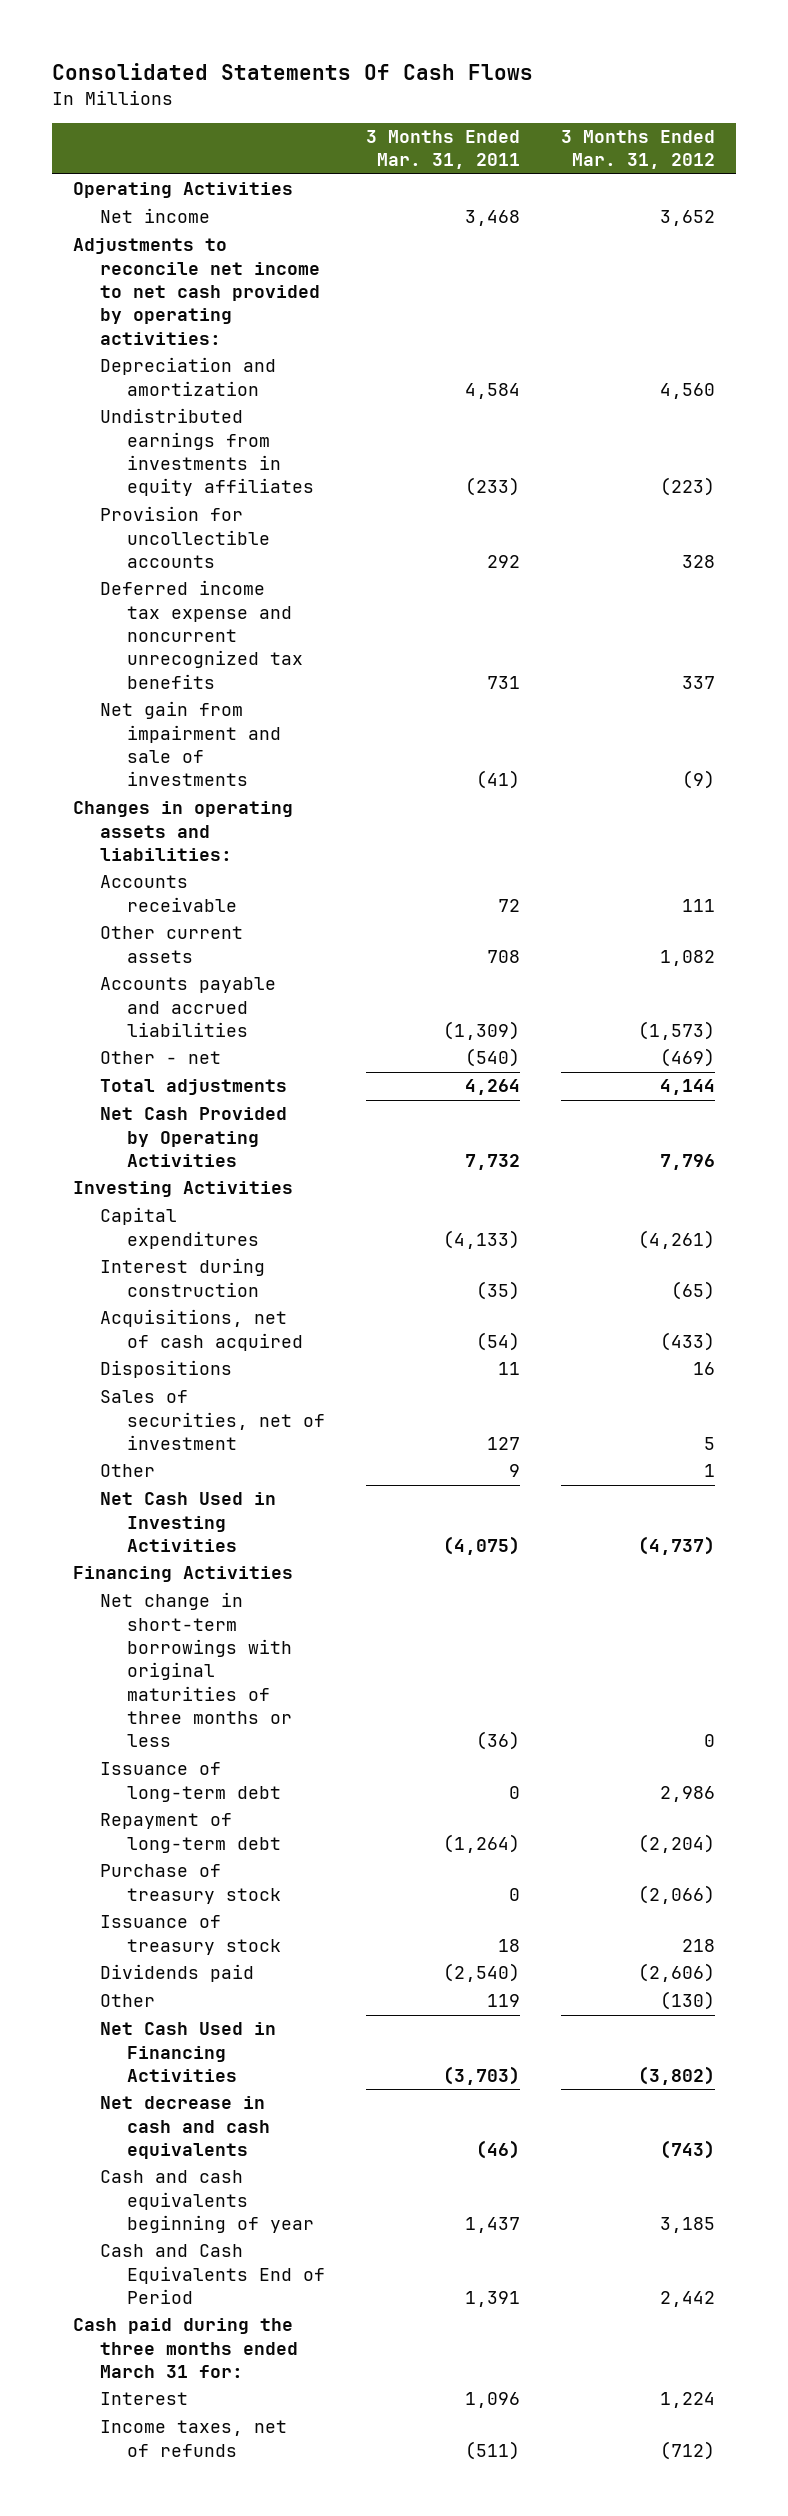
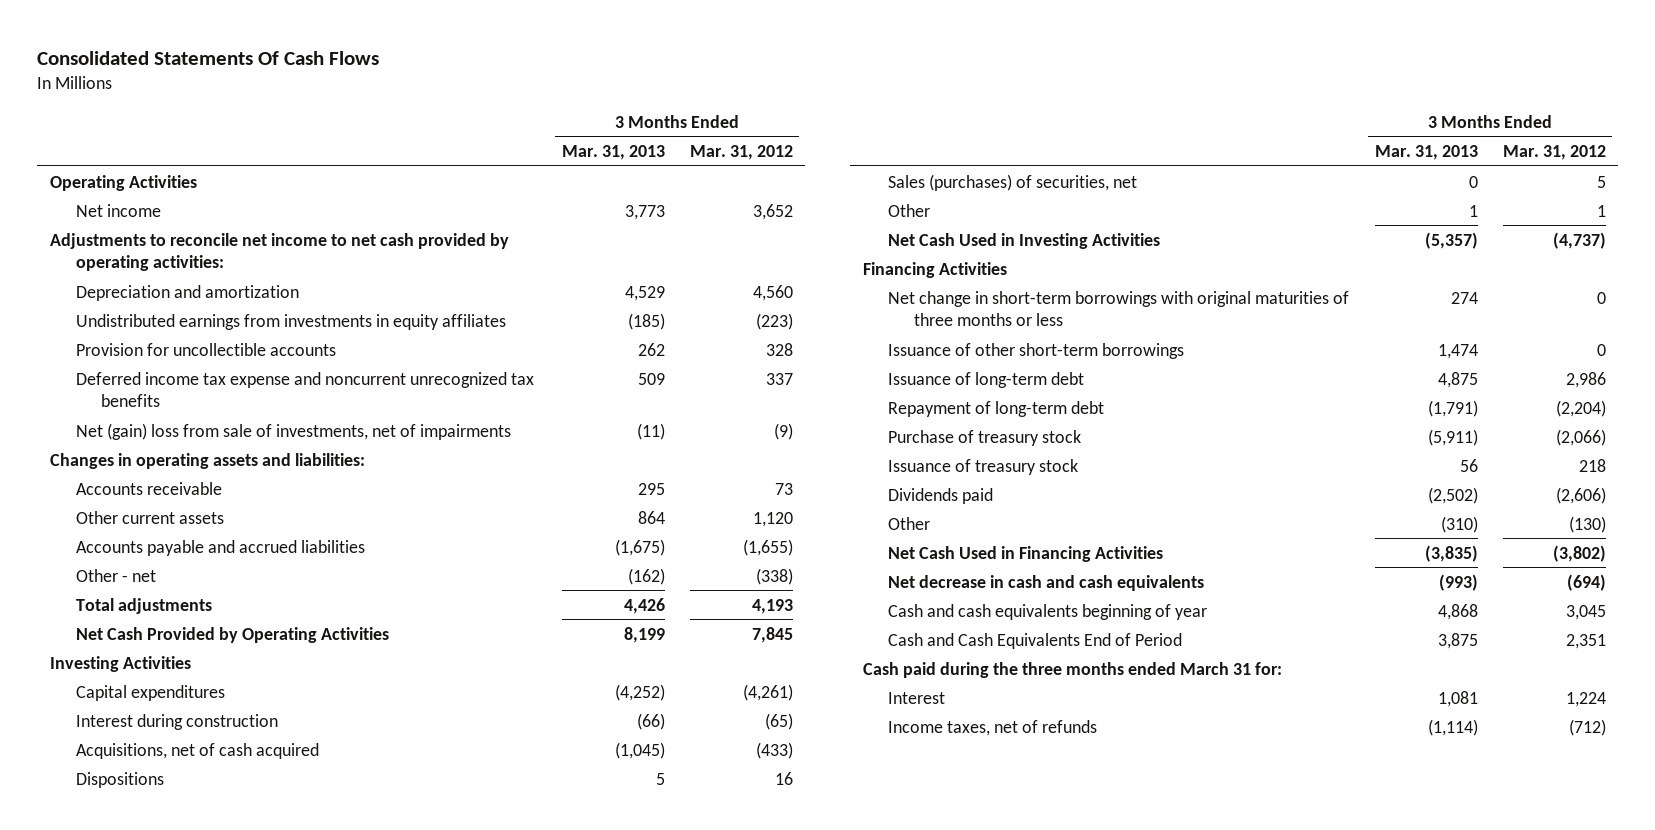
[366,130,521,170] 3 Months Ended Mar. 31, 2011 -> none
none -> [561,145,665,161] Mar. 31, 2013
[99,701,282,787] Net gain from impairment and sale of investments -> [75,422,511,440] Net (gain) loss from sale of investments, net of impairments
[682,898,716,912] 111 -> [774,482,793,495] 73
[660,949,716,966] 1,082 -> [752,511,793,527] 1,120
[638,1021,716,1041] (1,573) -> [742,538,793,556] (1,655)
[660,1048,716,1068] (469) -> [755,567,793,585] (338)
[660,1079,716,1096] 4,144 -> [751,598,793,614] 4,193
[660,1154,716,1171] 7,796 -> [751,626,793,643] 7,845
[99,1390,326,1451] Sales of securities, net of investment -> [888,173,1138,191] Sales (purchases) of securities, net
none -> [888,342,1185,359] Issuance of other short-term borrowings
[660,2140,716,2160] (743) -> [1566,573,1606,591] (694)
[660,2217,716,2234] 3,185 -> [1565,604,1606,620] 3,045
[660,2291,716,2308] 2,442 -> [1565,633,1606,649] 2,351

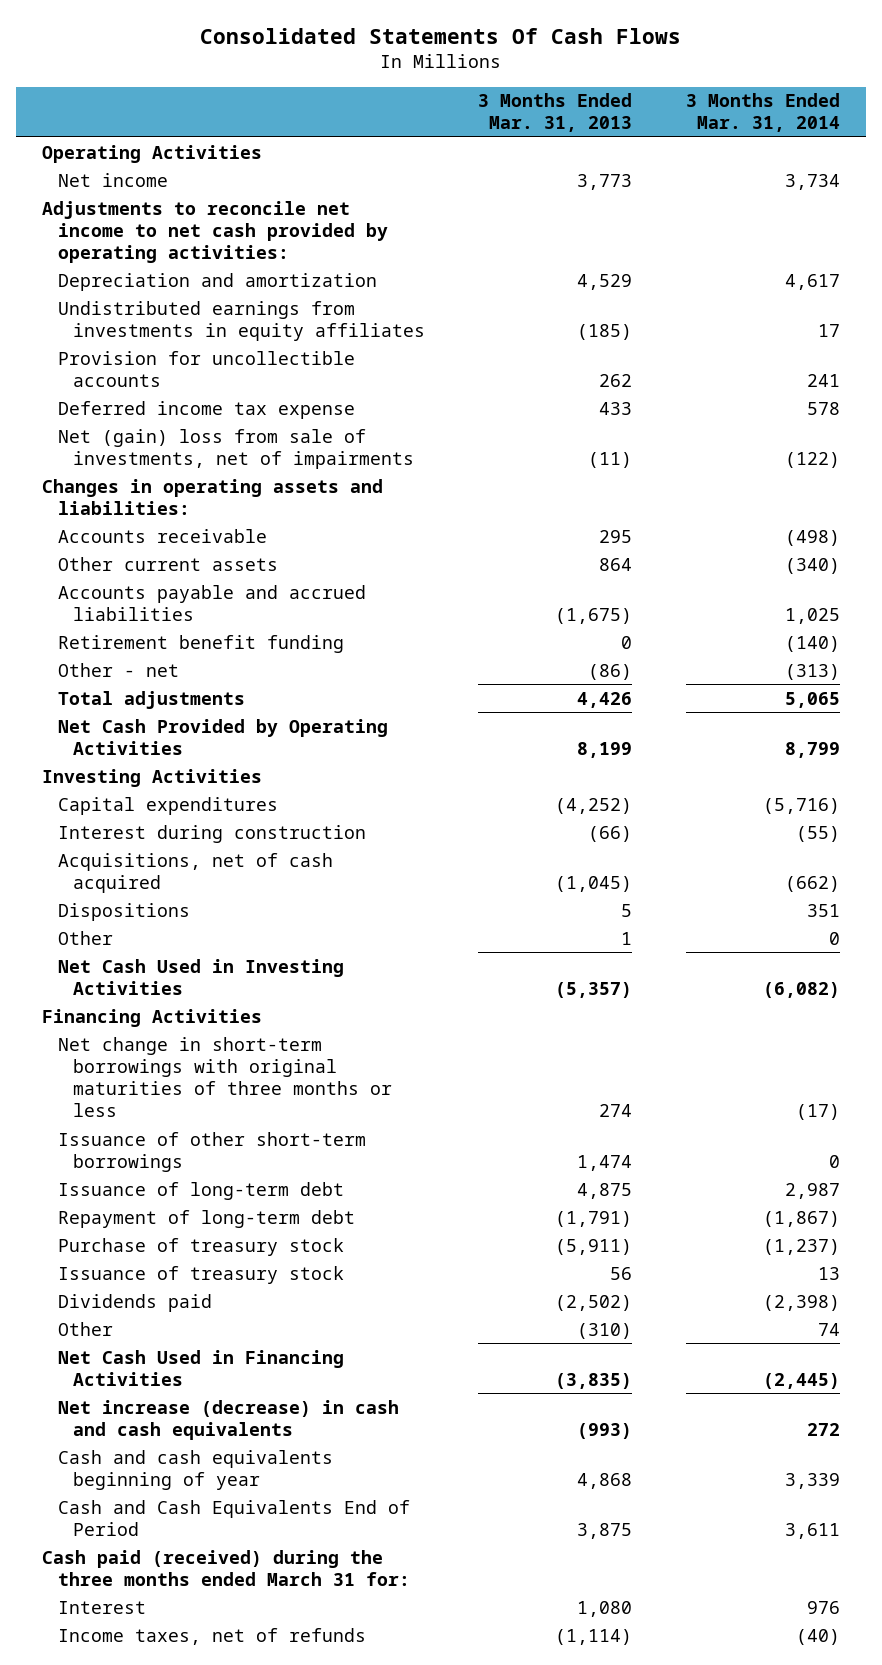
[689,145,793,161] Mar. 31, 2012 -> none
none -> [685,93,840,133] 3 Months Ended Mar. 31, 2014
[75,371,534,408] Deferred income tax expense and noncurrent unrecognized tax benefits -> [57,400,355,419] Deferred income tax expense
[637,372,665,385] 509 -> [599,401,633,415] 433
none -> [57,634,344,653] Retirement benefit funding
[627,567,665,585] (162) -> [588,663,633,680] (86)
[888,173,1138,191] Sales (purchases) of securities, net -> none
[888,574,1205,591] Net decrease in cash and cash equivalents -> [57,1399,399,1440] Net increase (decrease) in cash and cash equivalents
[862,661,1282,678] Cash paid during the three months ended March 31 for: -> [42,1549,410,1586] Cash paid (received) during the three months ended March 31 for:
[1437,690,1478,707] 1,081 -> [577,1600,633,1617] 1,080

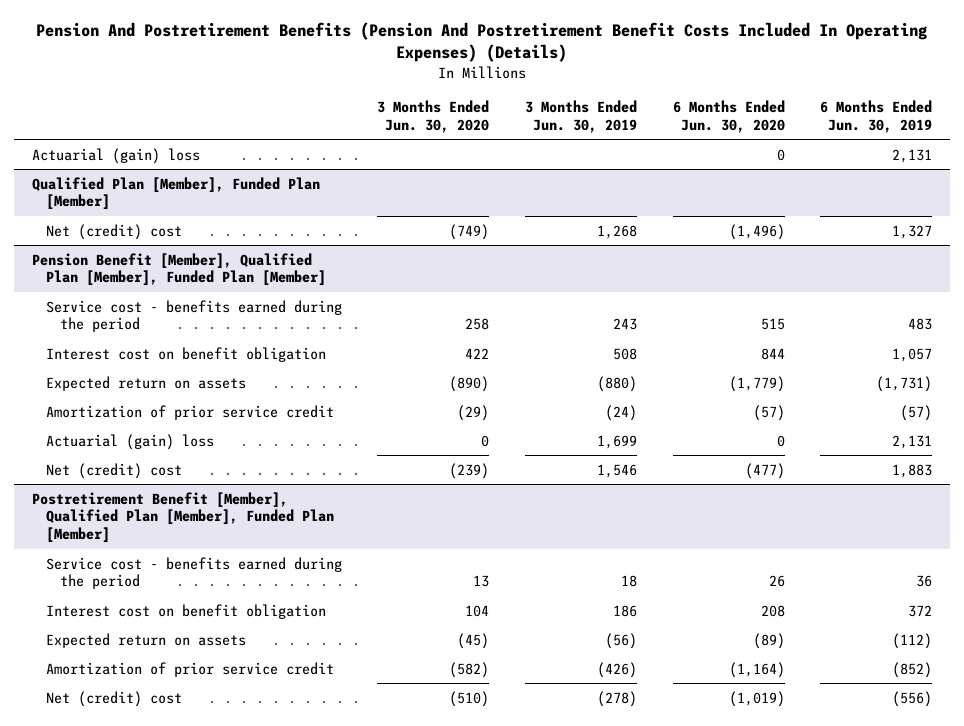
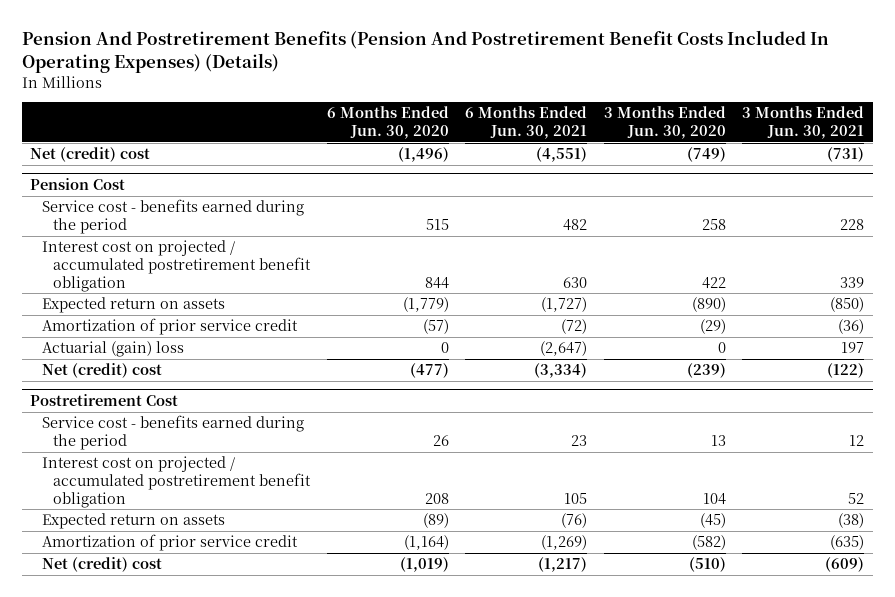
[524,99,637,133] 3 Months Ended Jun. 30, 2019 -> none
[820,99,933,133] 6 Months Ended Jun. 30, 2019 -> none
none -> [465,106,588,140] 6 Months Ended Jun. 30, 2021
none -> [742,106,865,140] 3 Months Ended Jun. 30, 2021
[31,147,200,164] Actuarial (gain) loss -> none
[31,176,320,211] Qualified Plan [Member], Funded Plan [Member] -> none
[31,252,326,287] Pension Benefit [Member], Qualified Plan [Member], Funded Plan [Member] -> none
none -> [30,178,126,191] Pension Cost
[45,346,326,362] Interest cost on benefit obligation -> [41,240,311,292] Interest cost on projected / accumulated postretirement benefit obligation
[31,491,334,544] Postretirement Benefit [Member], Qualified Plan [Member], Funded Plan [Member] -> none
none -> [30,394,179,407] Postretirement Cost
[45,603,326,619] Interest cost on benefit obligation -> [41,456,311,508] Interest cost on projected / accumulated postretirement benefit obligation

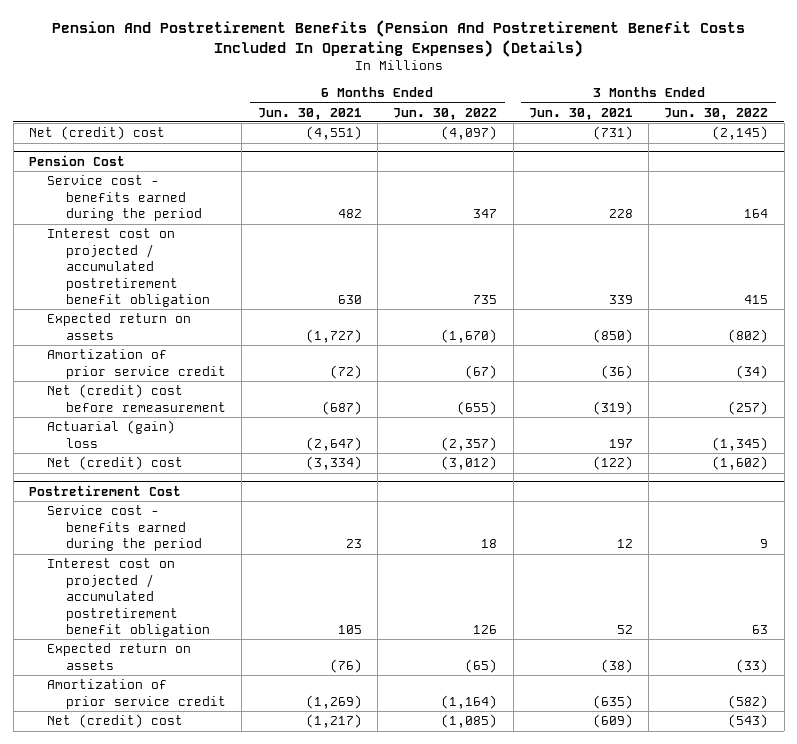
[326,106,449,140] 6 Months Ended Jun. 30, 2020 -> none
[603,106,726,140] 3 Months Ended Jun. 30, 2020 -> none
none -> [393,107,498,120] Jun. 30, 2022
none -> [664,107,769,120] Jun. 30, 2022
none -> [47,384,227,412] Net (credit) cost before remeasurement

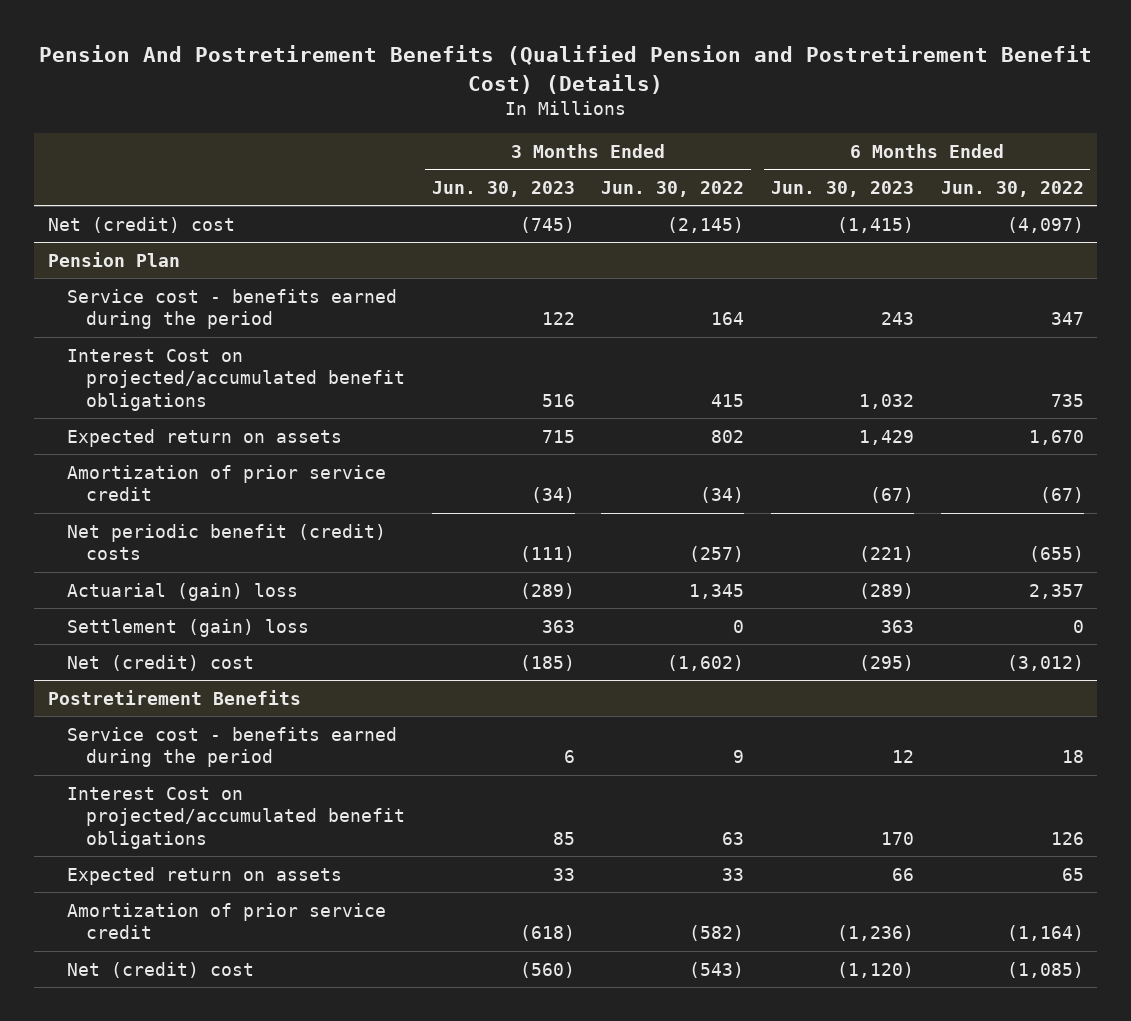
[51,19,745,57] Pension And Postretirement Benefits (Pension And Postretirement Benefit Costs Included In Operating Expenses) (Details) -> [38,45,1092,94] Pension And Postretirement Benefits (Qualified Pension and Postretirement Benefit Cost) (Details)
[257,107,362,120] Jun. 30, 2021 -> none
[528,107,633,120] Jun. 30, 2021 -> none
none -> [431,180,575,197] Jun. 30, 2023
none -> [770,180,914,197] Jun. 30, 2023
[28,154,125,166] Pension Cost -> [47,251,180,267] Pension Plan
[47,228,211,307] Interest cost on projected / accumulated postretirement benefit obligation -> [66,348,406,411] Interest Cost on projected/accumulated benefit obligations
[441,328,498,343] (1,670) -> [1028,429,1084,445] 1,670
[728,328,769,343] (802) -> [711,429,745,443] 802
[47,384,227,412] Net (credit) cost before remeasurement -> [66,523,386,561] Net periodic benefit (credit) costs
[441,436,498,451] (2,357) -> [1028,583,1084,599] 2,357
[712,436,769,451] (1,345) -> [689,583,745,599] 1,345
none -> [66,618,309,637] Settlement (gain) loss
[28,484,181,496] Postretirement Cost -> [47,689,301,705] Postretirement Benefits
[47,558,211,637] Interest cost on projected / accumulated postretirement benefit obligation -> [66,786,406,849] Interest Cost on projected/accumulated benefit obligations
[465,658,498,673] (65) -> [1061,867,1084,881] 65
[736,658,769,673] (33) -> [722,867,745,881] 33

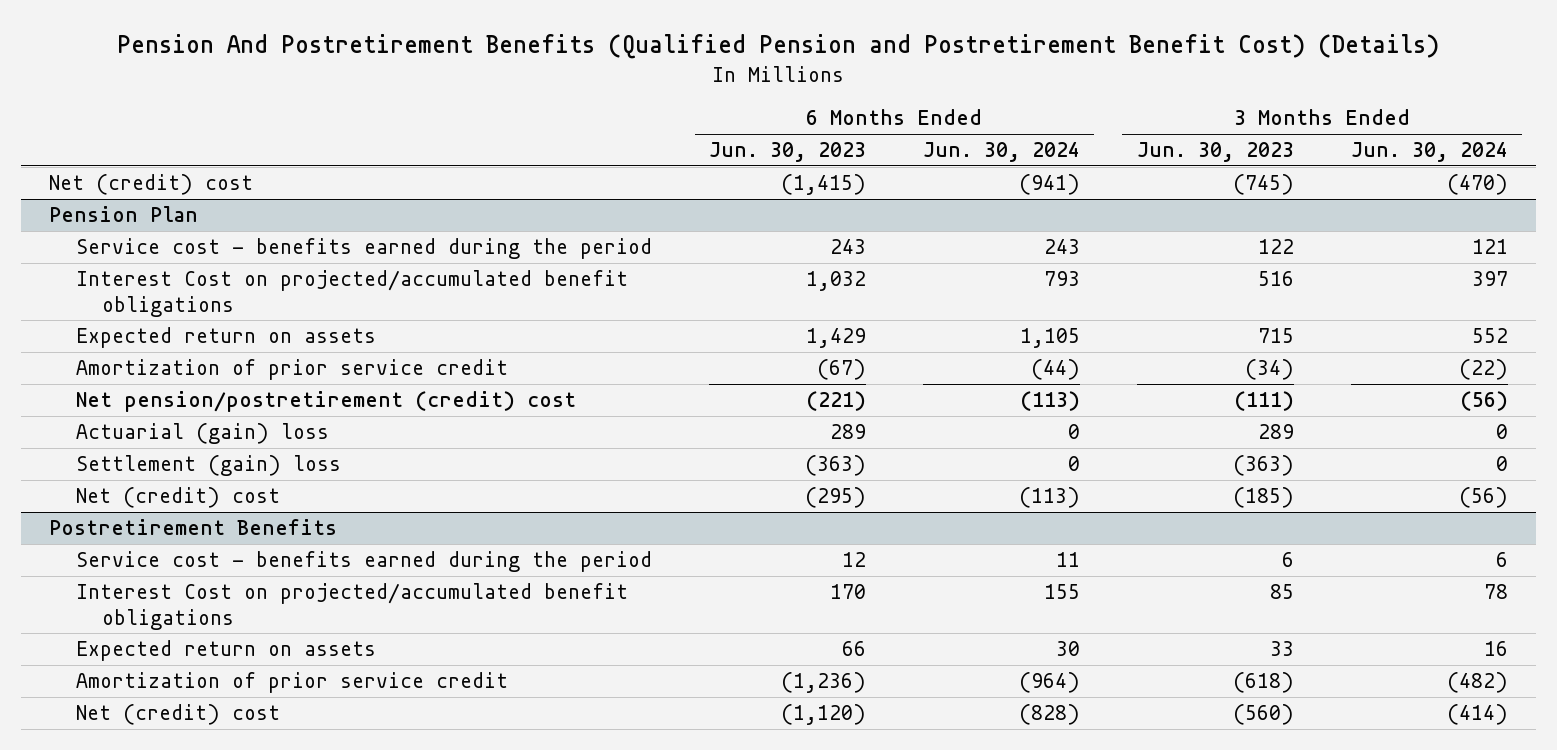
[601,180,745,197] Jun. 30, 2022 -> none
[940,180,1084,197] Jun. 30, 2022 -> none
none -> [922,142,1080,163] Jun. 30, 2024
none -> [1350,142,1508,163] Jun. 30, 2024
[66,523,386,561] Net periodic benefit (credit) costs -> [75,390,576,412] Net pension/postretirement (credit) cost
[519,582,575,599] (289) -> [1257,423,1294,439] 289
[858,582,914,599] (289) -> [829,423,866,439] 289
[541,619,575,633] 363 -> [1232,454,1294,476] (363)
[880,619,914,633] 363 -> [804,454,866,476] (363)

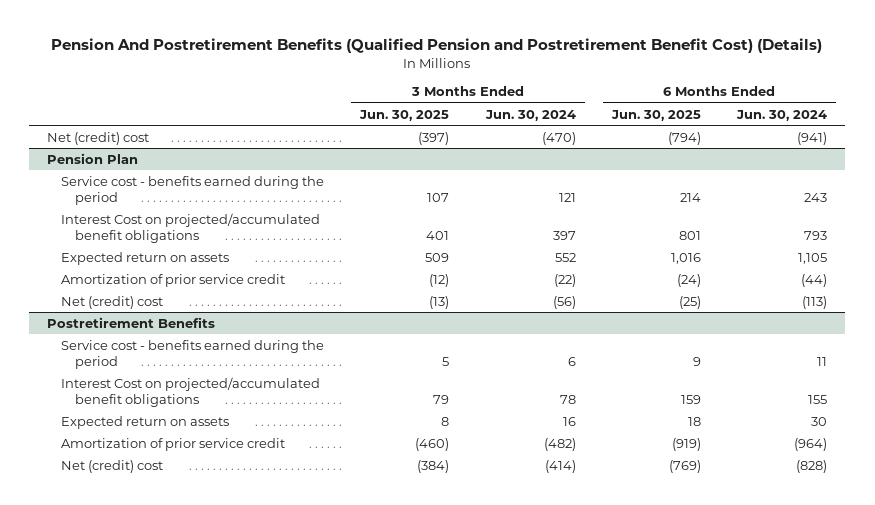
[708,142,866,163] Jun. 30, 2023 -> none
[1136,142,1294,163] Jun. 30, 2023 -> none
none -> [359,109,450,121] Jun. 30, 2025
none -> [610,109,701,121] Jun. 30, 2025
[75,390,576,412] Net pension/postretirement (credit) cost -> none
[75,422,329,444] Actuarial (gain) loss -> none
[75,454,341,476] Settlement (gain) loss -> none

